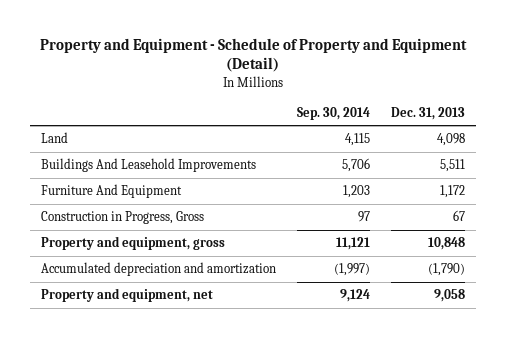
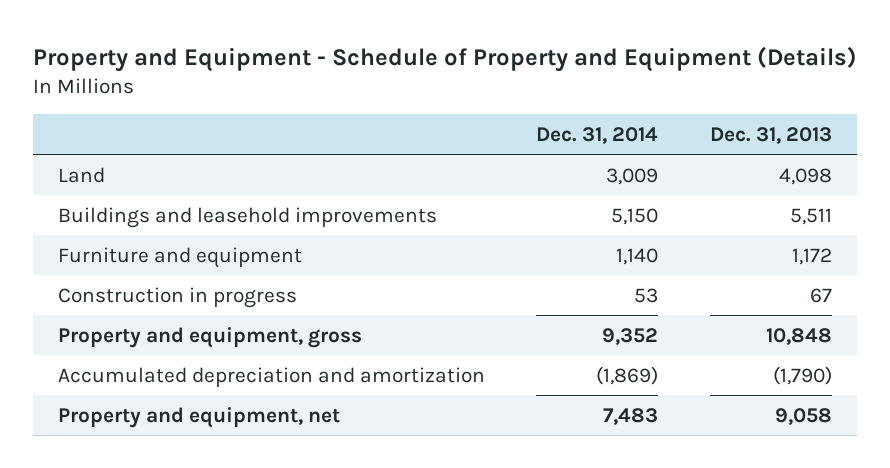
[40,37,468,73] Property and Equipment - Schedule of Property and Equipment (Detail) -> [32,46,857,73] Property and Equipment - Schedule of Property and Equipment (Details)
[297,106,371,120] Sep. 30, 2014 -> none
none -> [536,126,659,144] Dec. 31, 2014
[40,158,256,173] Buildings And Leasehold Improvements -> [58,206,438,228] Buildings and leasehold improvements
[40,184,182,199] Furniture And Equipment -> [58,246,303,268] Furniture and equipment
[40,211,204,225] Construction in Progress, Gross -> [58,286,298,308] Construction in progress

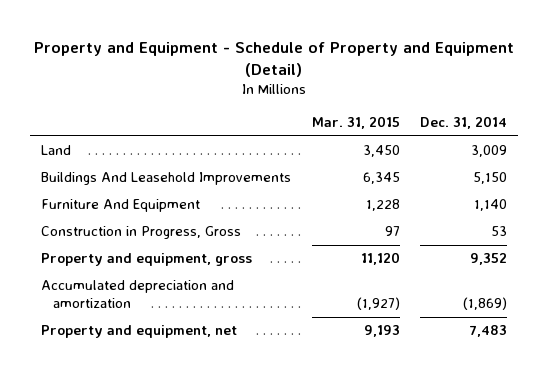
[32,46,857,73] Property and Equipment - Schedule of Property and Equipment (Details) -> [34,41,515,77] Property and Equipment - Schedule of Property and Equipment (Detail)
[709,126,832,144] Dec. 31, 2013 -> none
none -> [311,116,400,130] Mar. 31, 2015
[58,206,438,228] Buildings and leasehold improvements -> [40,172,291,186] Buildings And Leasehold Improvements
[58,246,303,268] Furniture and equipment -> [40,199,200,213] Furniture And Equipment
[58,286,298,308] Construction in progress -> [40,226,241,240] Construction in Progress, Gross

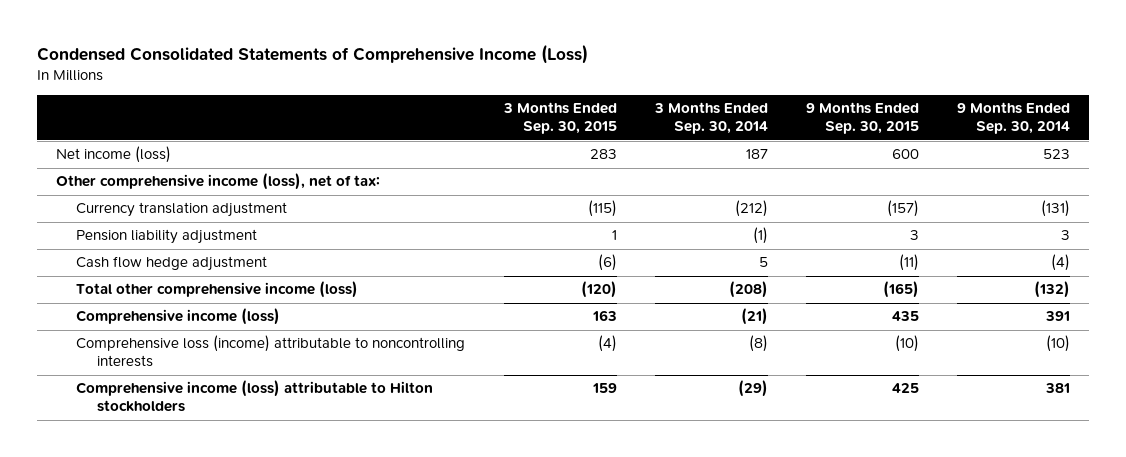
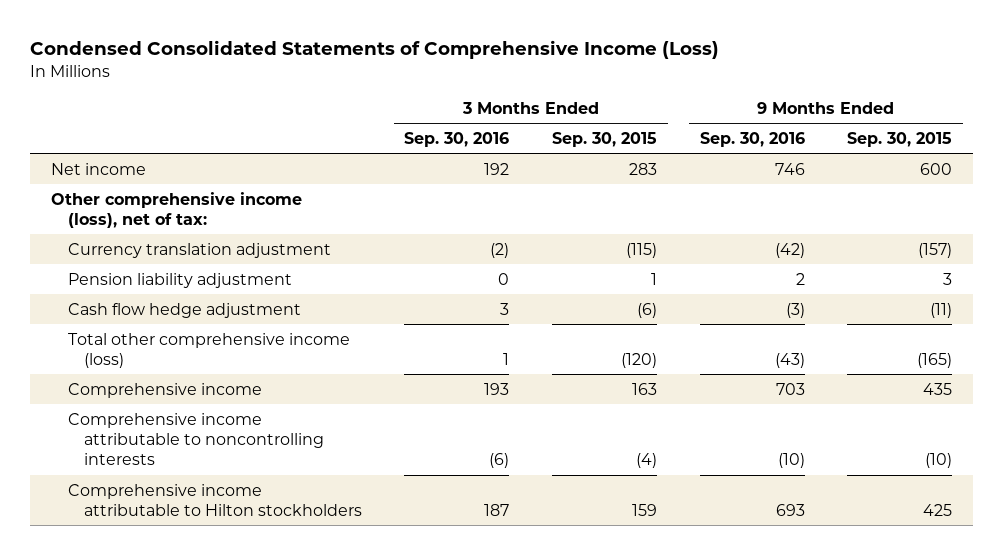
[653,102,768,135] 3 Months Ended Sep. 30, 2014 -> none
[956,102,1070,135] 9 Months Ended Sep. 30, 2014 -> none
none -> [404,131,510,147] Sep. 30, 2016
none -> [699,131,805,147] Sep. 30, 2016
[55,146,171,164] Net income (loss) -> [51,162,147,175] Net income
[76,308,281,326] Comprehensive income (loss) -> [67,382,262,398] Comprehensive income
[76,335,466,368] Comprehensive loss (income) attributable to noncontrolling interests -> [67,412,324,466] Comprehensive income attributable to noncontrolling interests
[76,380,434,413] Comprehensive income (loss) attributable to Hilton stockholders -> [67,483,362,516] Comprehensive income attributable to Hilton stockholders

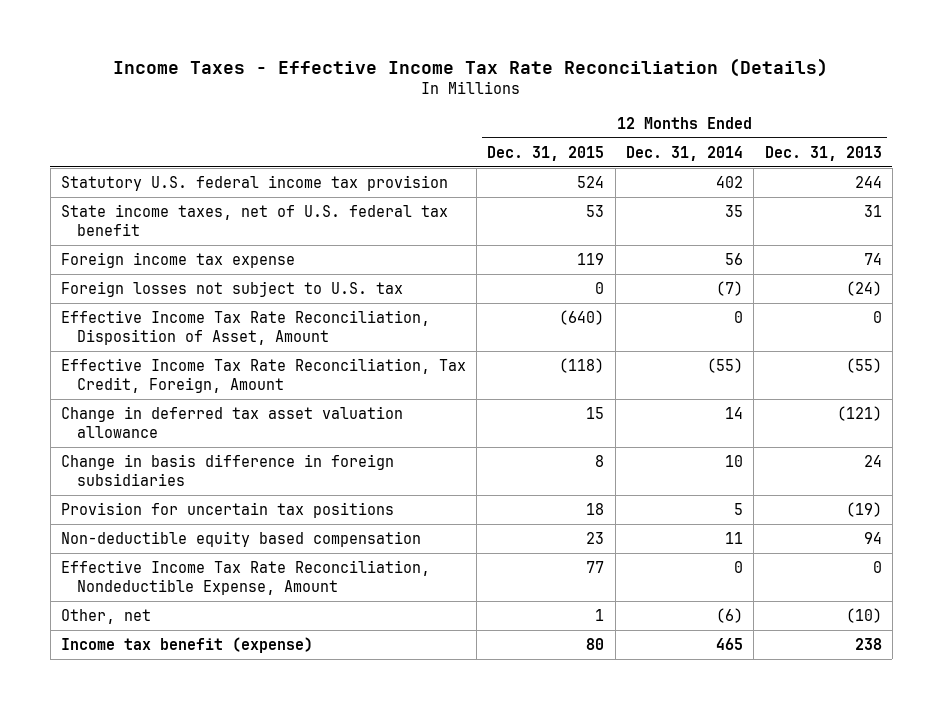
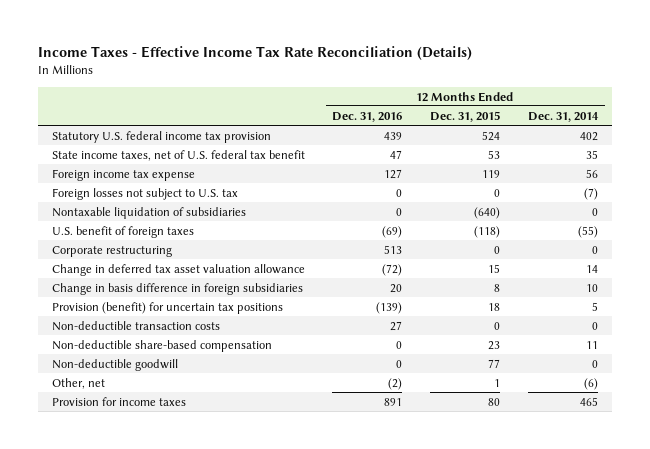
[764,145,882,161] Dec. 31, 2013 -> none
none -> [332,111,403,122] Dec. 31, 2016
[60,309,430,345] Effective Income Tax Rate Reconciliation, Disposition of Asset, Amount -> [51,206,246,219] Nontaxable liquidation of subsidiaries
[60,357,466,393] Effective Income Tax Rate Reconciliation, Tax Credit, Foreign, Amount -> [51,225,194,238] U.S. benefit of foreign taxes
none -> [51,245,172,257] Corporate restructuring
[60,501,394,518] Provision for uncertain tax positions -> [51,301,283,314] Provision (benefit) for uncertain tax positions
none -> [51,320,220,331] Non-deductible transaction costs
[60,530,421,547] Non-deductible equity based compensation -> [51,339,272,352] Non-deductible share-based compensation
[60,559,430,595] Effective Income Tax Rate Reconciliation, Nondeductible Expense, Amount -> [51,358,178,371] Non-deductible goodwill
[60,636,313,653] Income tax benefit (expense) -> [51,396,186,406] Provision for income taxes

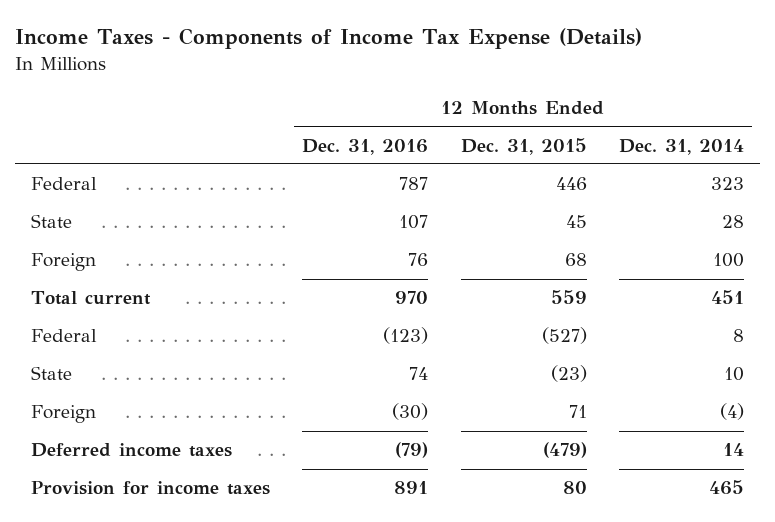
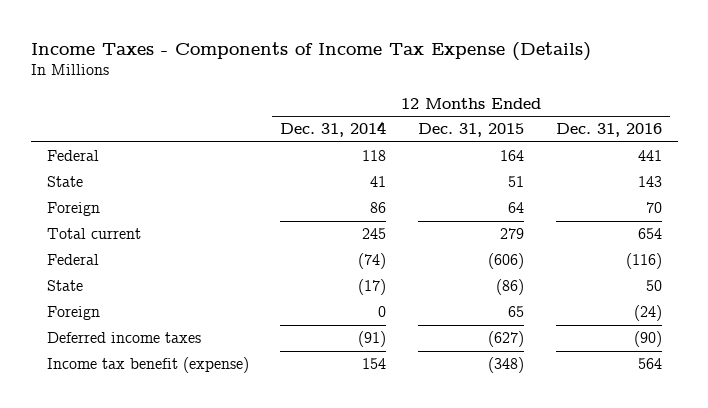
[399,177,429,191] 787 -> [637,150,662,162] 441
[555,177,587,191] 446 -> [500,150,525,162] 164
[710,177,744,191] 323 -> [362,150,387,162] 118
[399,215,429,230] 107 -> [637,176,662,188] 143
[565,215,587,229] 45 -> [508,176,525,188] 51
[721,215,744,229] 28 -> [370,176,387,188] 41
[408,253,429,267] 76 -> [645,202,662,214] 70
[564,253,587,267] 68 -> [508,202,525,214] 64
[712,253,744,268] 100 -> [370,202,387,214] 86
[395,291,429,305] 970 -> [637,228,662,240] 654
[550,290,587,305] 559 -> [500,228,525,240] 279
[710,290,744,305] 451 -> [362,228,387,240] 245
[383,327,429,345] (123) -> [625,253,662,270] (116)
[541,327,587,345] (527) -> [488,253,525,270] (606)
[732,329,744,343] 8 -> [358,253,387,270] (74)
[409,367,429,381] 74 -> [645,280,662,292] 50
[550,365,587,383] (23) -> [496,279,525,296] (86)
[723,367,744,382] 10 -> [358,279,387,296] (17)
[392,403,429,421] (30) -> [633,305,662,322] (24)
[568,405,587,419] 71 -> [508,306,525,318] 65
[719,403,744,421] (4) -> [378,306,387,318] 0
[395,442,429,459] (79) -> [633,331,662,348] (90)
[542,442,587,459] (479) -> [488,331,525,348] (627)
[722,443,744,457] 14 -> [358,331,387,348] (91)
[31,481,271,496] Provision for income taxes -> [46,357,249,374] Income tax benefit (expense)
[394,481,429,495] 891 -> [637,358,662,370] 564
[562,481,587,495] 80 -> [488,357,525,374] (348)
[708,480,744,496] 465 -> [362,358,387,370] 154

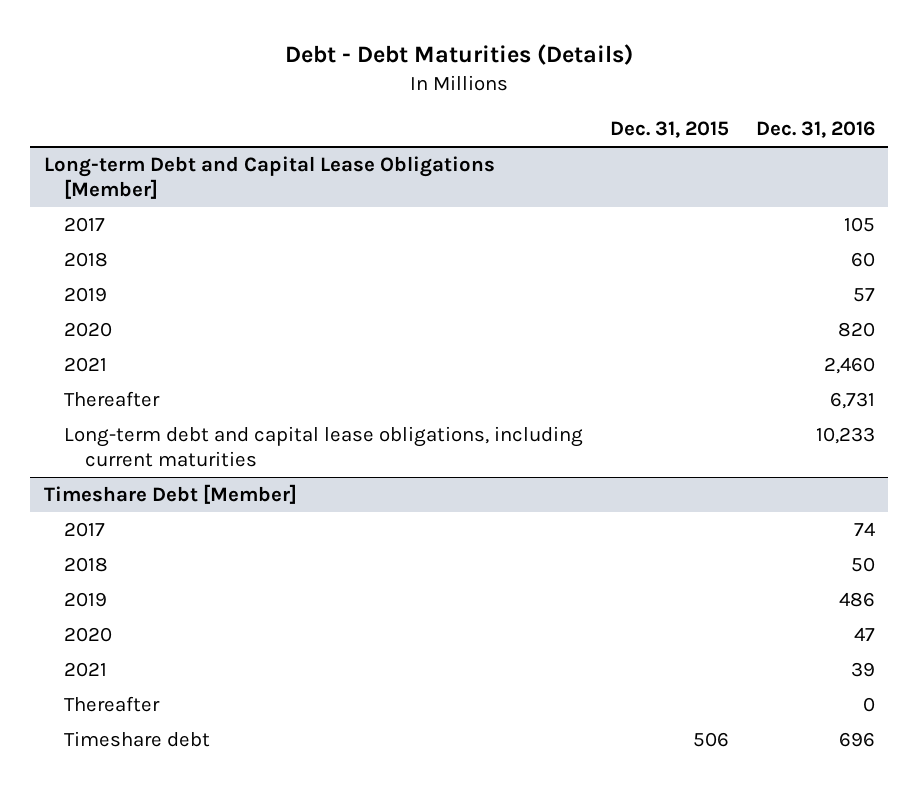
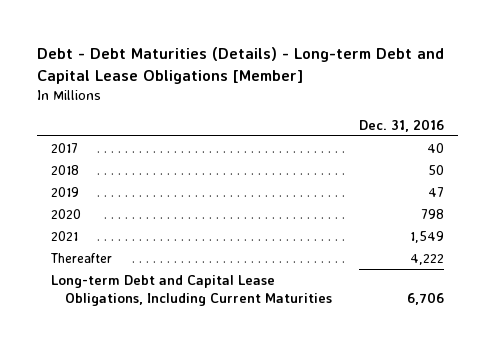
[285,44,634,66] Debt - Debt Maturities (Details) -> [37,46,445,84] Debt - Debt Maturities (Details) - Long-term Debt and Capital Lease Obligations [Member]
[610,121,730,139] Dec. 31, 2015 -> none
[43,156,495,199] Long-term Debt and Capital Lease Obligations [Member] -> none
[64,252,109,268] 2018 -> none
[64,287,108,303] 2019 -> none
[64,322,113,338] 2020 -> none
[64,357,108,373] 2021 -> none
[64,391,161,408] Thereafter -> none
[64,426,584,467] Long-term debt and capital lease obligations, including current maturities -> none
[43,484,297,505] Timeshare Debt [Member] -> none
[64,522,106,538] 2017 -> none
[843,217,875,233] 105 -> [427,142,445,153] 40
[64,731,211,748] Timeshare debt -> none
[838,592,875,608] 486 -> [428,186,445,197] 47
[853,627,875,642] 47 -> [421,208,445,219] 798
[850,662,875,678] 39 -> [410,230,445,243] 1,549
[862,697,875,713] 0 -> [410,253,445,265] 4,222
none -> [50,274,332,306] Long-term Debt and Capital Lease Obligations, Including Current Maturities

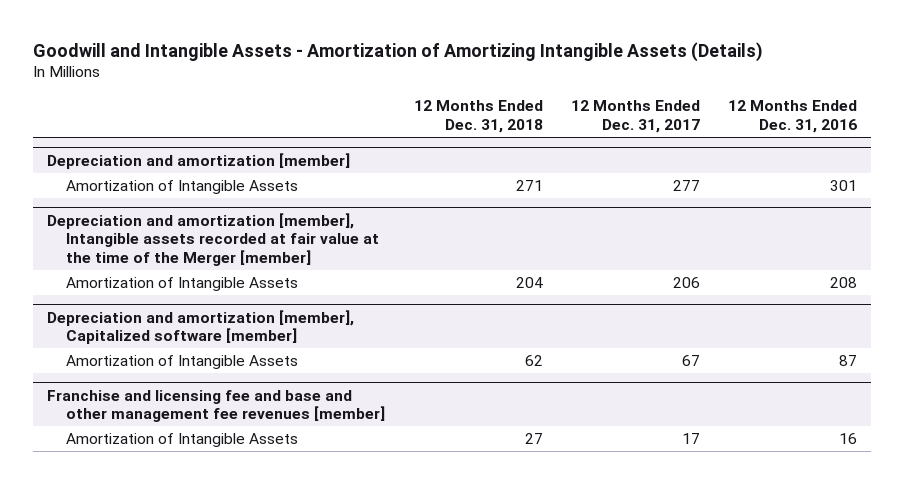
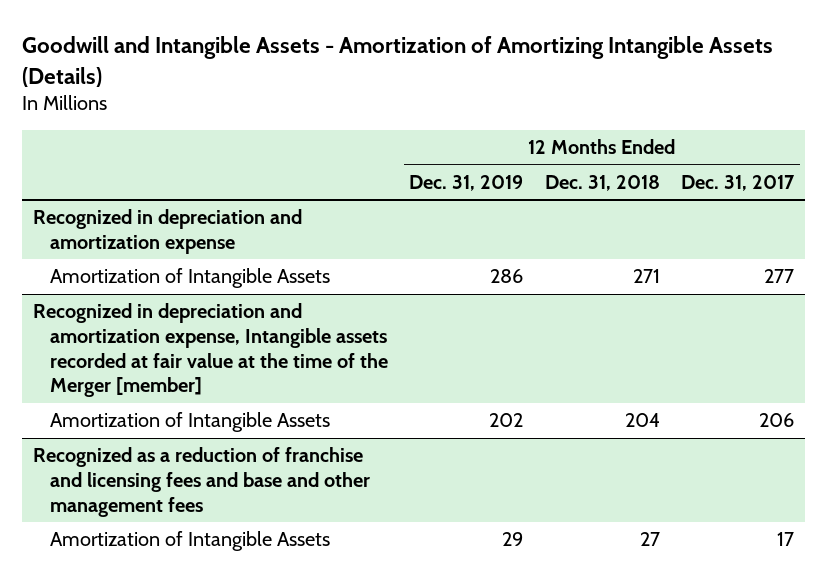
[728,100,858,133] 12 Months Ended Dec. 31, 2016 -> none
none -> [409,174,524,191] Dec. 31, 2019
[46,152,350,169] Depreciation and amortization [member] -> [33,209,303,254] Recognized in depreciation and amortization expense
[46,212,380,266] Depreciation and amortization [member], Intangible assets recorded at fair value at the time of the Merger [member] -> [33,303,388,398] Recognized in depreciation and amortization expense, Intangible assets recorded at fair value at the time of the Merger [member]
[46,309,354,345] Depreciation and amortization [member], Capitalized software [member] -> none
[66,355,299,370] Amortization of Intangible Assets -> none
[46,389,386,423] Franchise and licensing fee and base and other management fee revenues [member] -> [33,447,370,517] Recognized as a reduction of franchise and licensing fees and base and other management fees

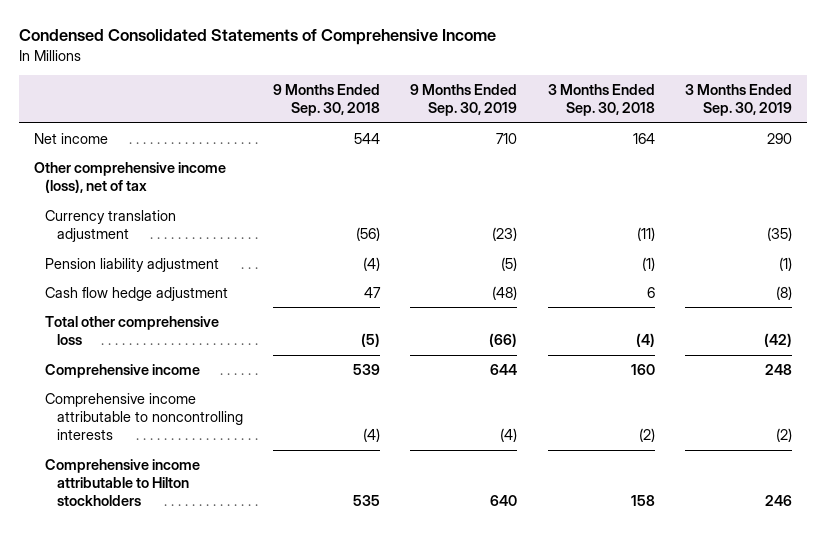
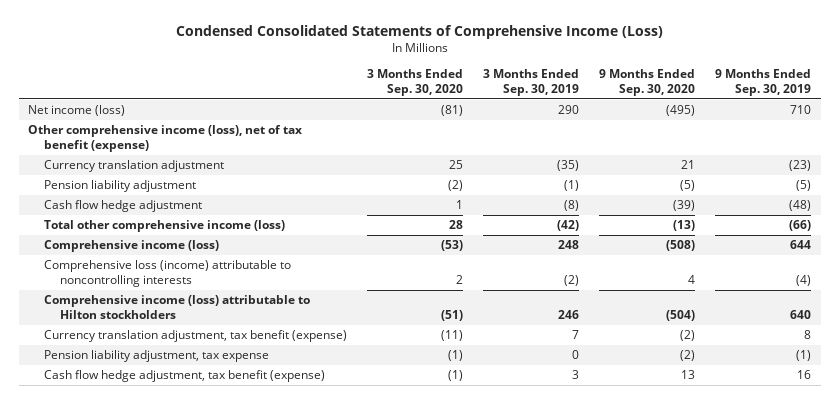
[18,29,496,46] Condensed Consolidated Statements of Comprehensive Income -> [175,25,663,40] Condensed Consolidated Statements of Comprehensive Income (Loss)
[273,83,381,117] 9 Months Ended Sep. 30, 2018 -> none
[547,83,655,117] 3 Months Ended Sep. 30, 2018 -> none
none -> [367,68,464,96] 3 Months Ended Sep. 30, 2020
none -> [599,68,696,96] 9 Months Ended Sep. 30, 2020
[33,132,108,144] Net income -> [28,105,126,117] Net income (loss)
[33,161,226,194] Other comprehensive income (loss), net of tax -> [28,125,303,153] Other comprehensive income (loss), net of tax benefit (expense)
[45,315,220,346] Total other comprehensive loss -> [44,220,286,233] Total other comprehensive income (loss)
[45,363,201,378] Comprehensive income -> [44,240,220,253] Comprehensive income (loss)
[45,392,243,441] Comprehensive income attributable to noncontrolling interests -> [44,260,292,288] Comprehensive loss (income) attributable to noncontrolling interests
[45,458,201,507] Comprehensive income attributable to Hilton stockholders -> [44,295,311,320] Comprehensive income (loss) attributable to Hilton stockholders
none -> [44,330,348,343] Currency translation adjustment, tax benefit (expense)
none -> [44,350,270,363] Pension liability adjustment, tax expense
none -> [44,370,326,383] Cash flow hedge adjustment, tax benefit (expense)

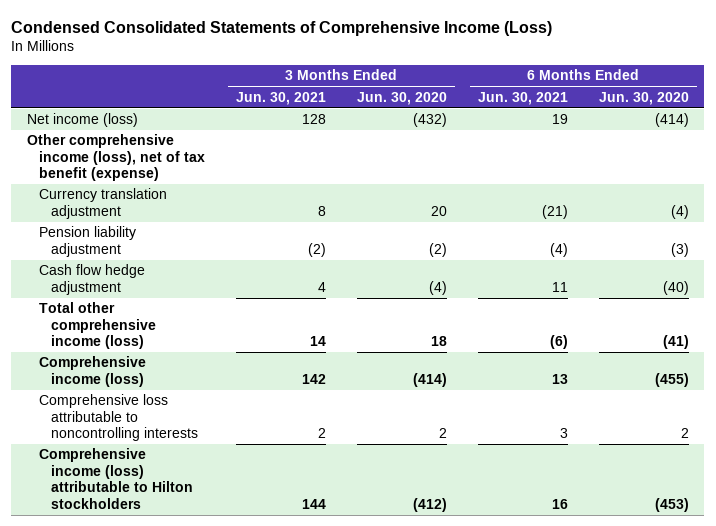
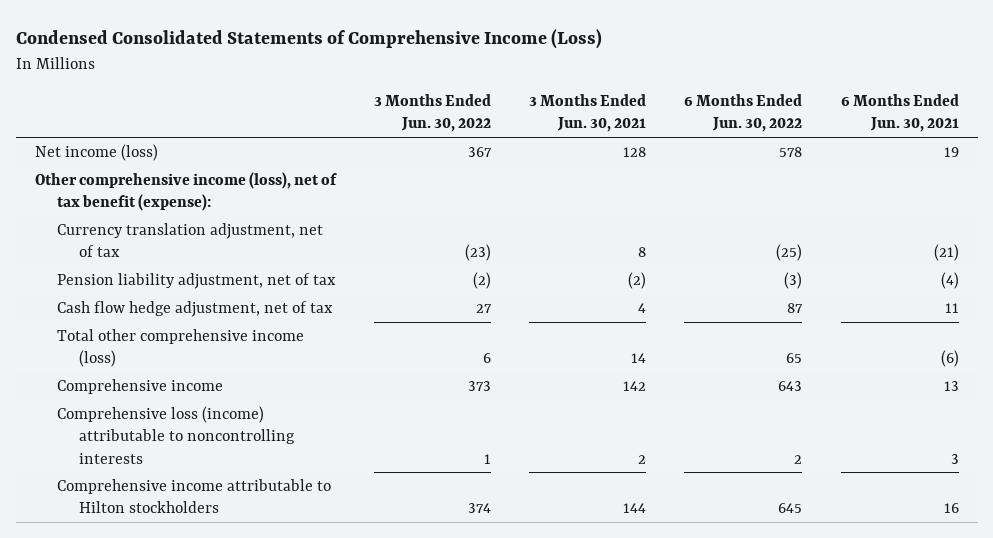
[356,91,447,105] Jun. 30, 2020 -> none
[598,91,689,105] Jun. 30, 2020 -> none
none -> [373,94,491,133] 3 Months Ended Jun. 30, 2022
none -> [684,94,803,133] 6 Months Ended Jun. 30, 2022
[26,134,205,182] Other comprehensive income (loss), net of tax benefit (expense) -> [34,172,337,212] Other comprehensive income (loss), net of tax benefit (expense):
[38,188,167,219] Currency translation adjustment -> [56,223,323,258] Currency translation adjustment, net of tax
[38,226,136,257] Pension liability adjustment -> [56,273,336,290] Pension liability adjustment, net of tax
[38,264,145,295] Cash flow hedge adjustment -> [56,301,333,318] Cash flow hedge adjustment, net of tax
[38,356,146,387] Comprehensive income (loss) -> [56,379,223,395] Comprehensive income
[38,394,198,442] Comprehensive loss attributable to noncontrolling interests -> [56,406,295,464] Comprehensive loss (income) attributable to noncontrolling interests
[38,448,193,509] Comprehensive income (loss) attributable to Hilton stockholders -> [56,479,331,514] Comprehensive income attributable to Hilton stockholders

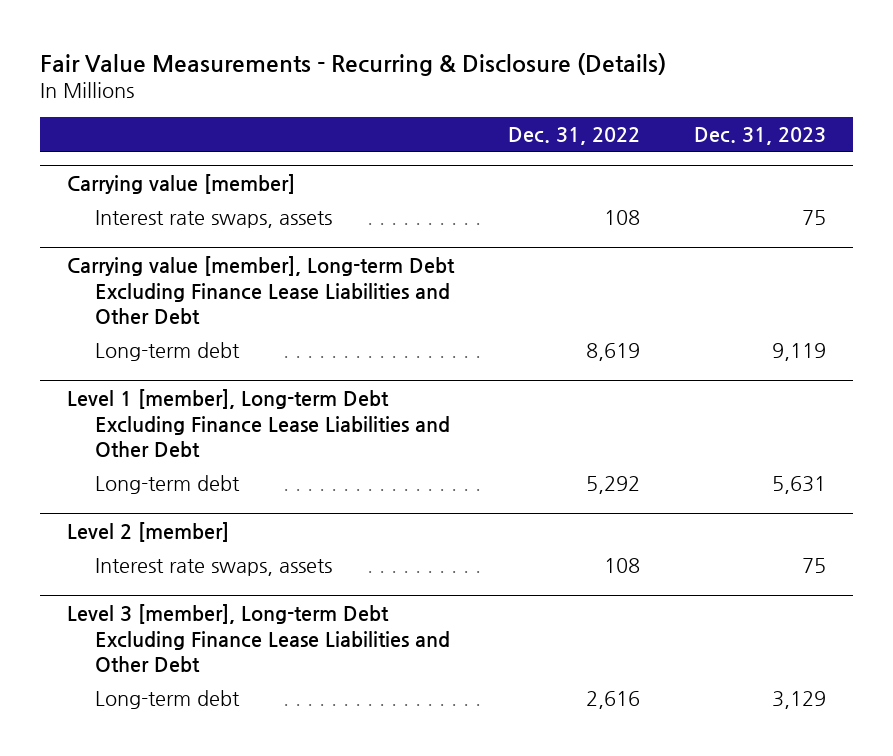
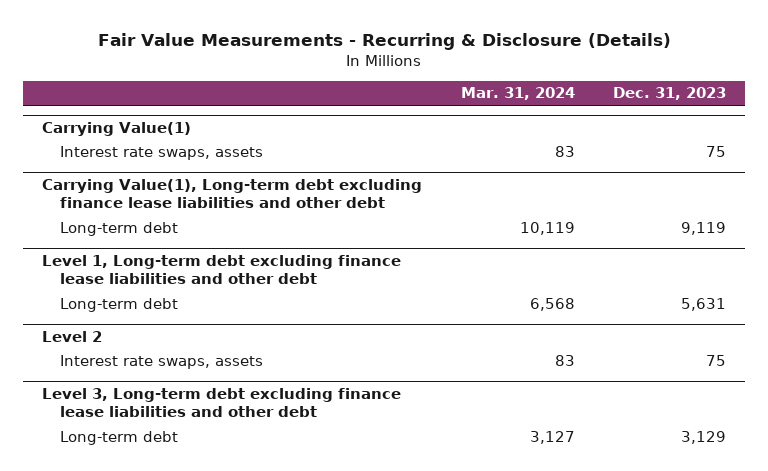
[508,127,641,146] Dec. 31, 2022 -> none
none -> [460,87,575,101] Mar. 31, 2024
[67,174,296,195] Carrying value [member] -> [42,121,192,136] Carrying Value(1)
[67,256,456,325] Carrying value [member], Long-term Debt Excluding Finance Lease Liabilities and Other Debt -> [42,178,423,208] Carrying Value(1), Long-term debt excluding finance lease liabilities and other debt
[67,389,450,458] Level 1 [member], Long-term Debt Excluding Finance Lease Liabilities and Other Debt -> [42,254,402,284] Level 1, Long-term debt excluding finance lease liabilities and other debt
[67,522,230,543] Level 2 [member] -> [42,330,103,342] Level 2
[67,604,450,673] Level 3 [member], Long-term Debt Excluding Finance Lease Liabilities and Other Debt -> [42,387,402,417] Level 3, Long-term debt excluding finance lease liabilities and other debt

